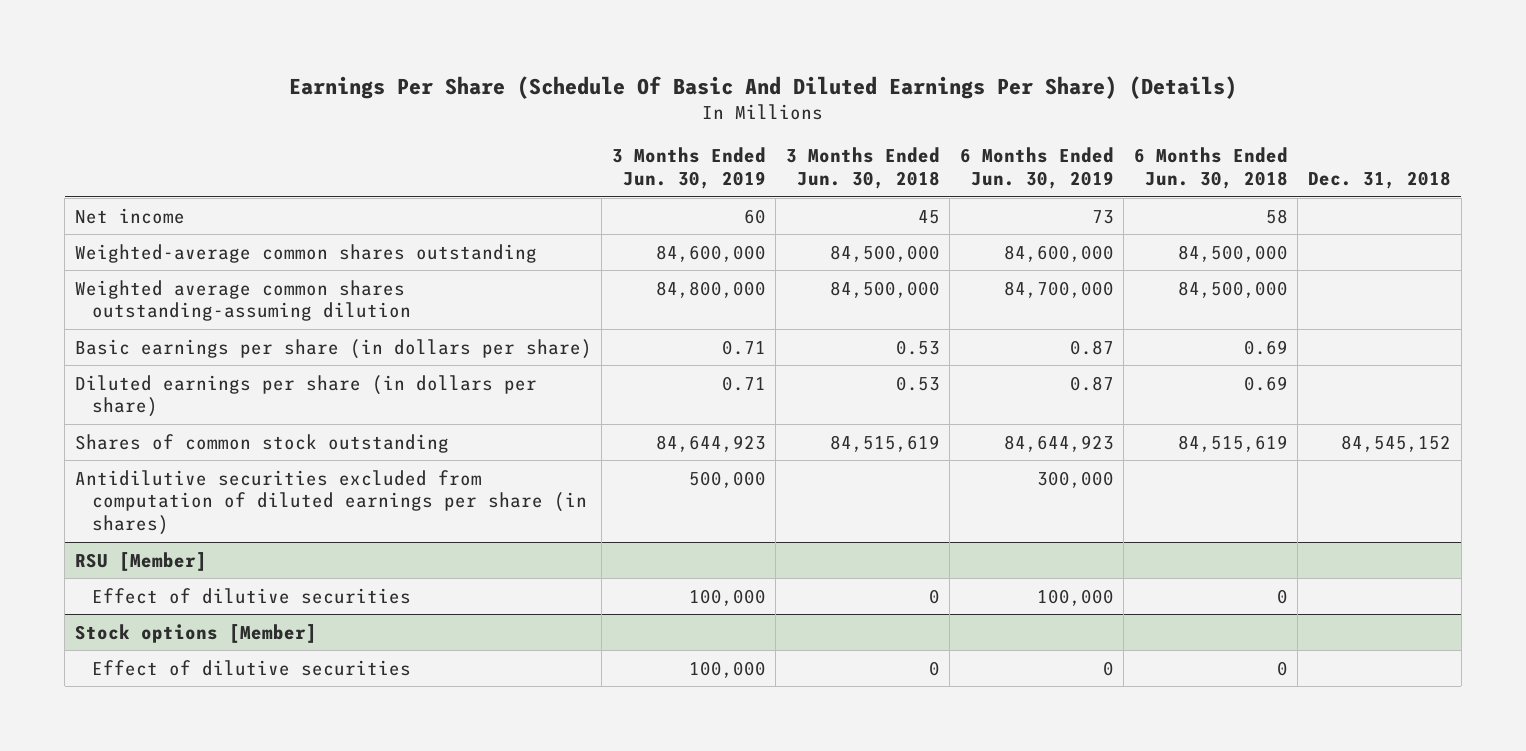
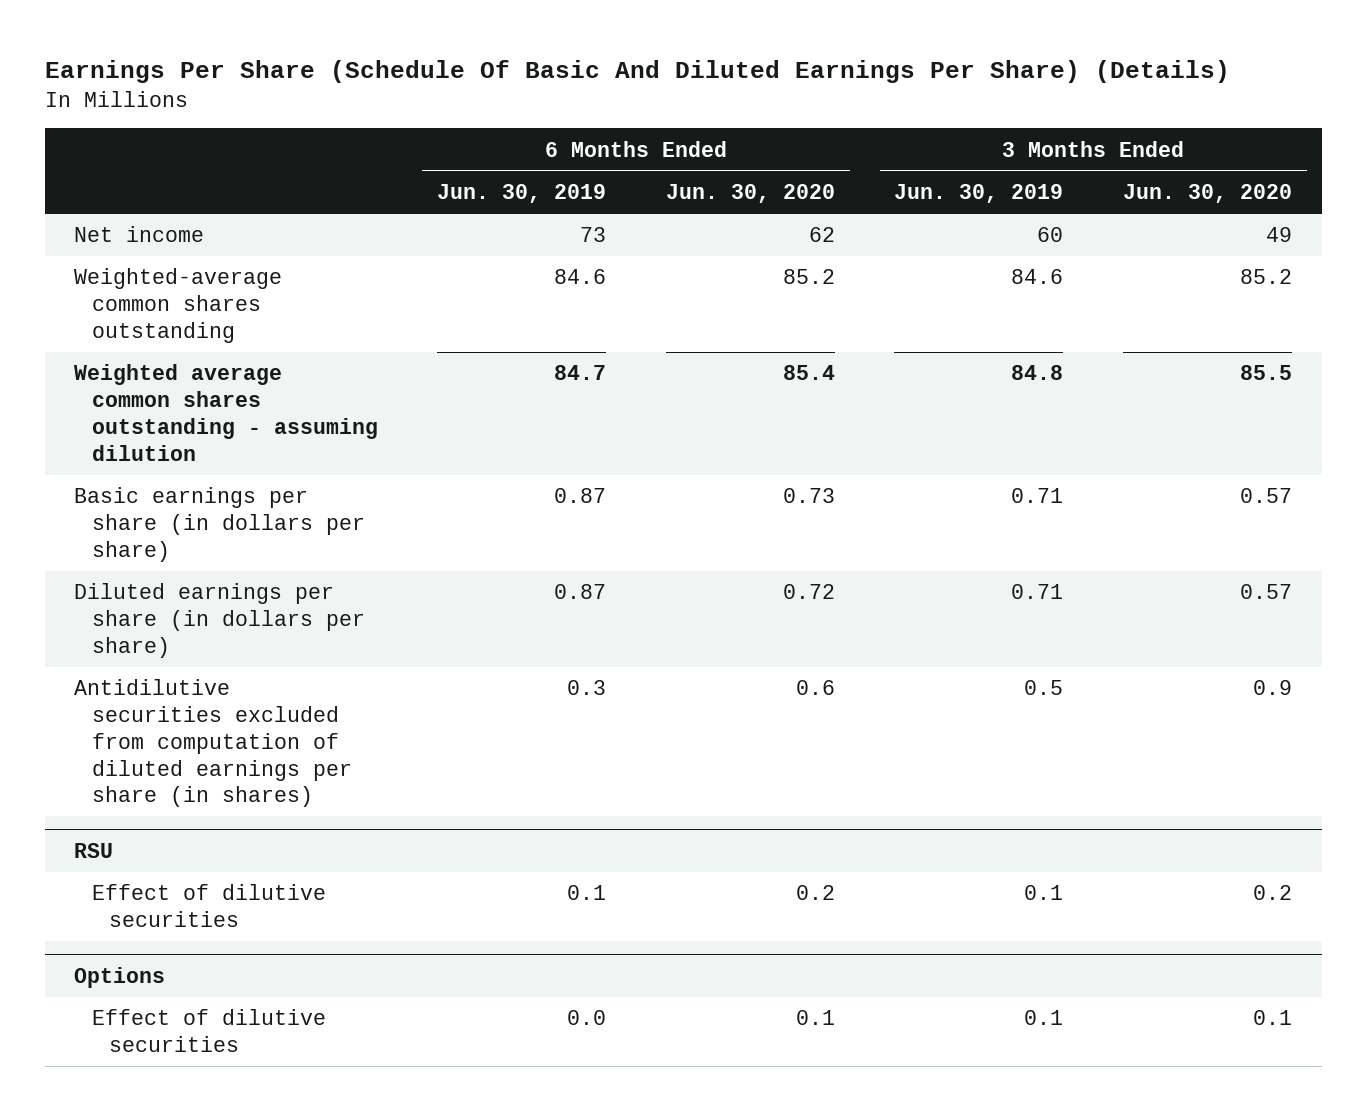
[785,147,940,190] 3 Months Ended Jun. 30, 2018 -> none
[1133,147,1288,190] 6 Months Ended Jun. 30, 2018 -> none
[1308,171,1452,190] Dec. 31, 2018 -> none
none -> [665,184,835,204] Jun. 30, 2020
none -> [1122,184,1292,204] Jun. 30, 2020
[655,244,766,262] 84,600,000 -> [1011,269,1064,285] 84.6
[1003,244,1114,262] 84,600,000 -> [554,269,607,285] 84.6
[74,279,411,322] Weighted average common shares outstanding-assuming dilution -> [74,364,378,461] Weighted average common shares outstanding - assuming dilution
[655,280,766,298] 84,800,000 -> [1011,365,1064,381] 84.8
[1003,280,1114,298] 84,700,000 -> [554,365,607,381] 84.7
[74,433,449,453] Shares of common stock outstanding -> none
[688,470,766,488] 500,000 -> [1024,680,1064,696] 0.5
[1036,470,1114,488] 300,000 -> [567,680,607,696] 0.3
[74,551,207,571] RSU [Member] -> [74,842,114,858] RSU
[688,588,766,606] 100,000 -> [1024,885,1064,901] 0.1
[1036,588,1114,606] 100,000 -> [567,885,607,901] 0.1
[74,623,317,643] Stock options [Member] -> [74,966,166,988] Options
[688,660,766,678] 100,000 -> [1024,1010,1064,1026] 0.1
[1102,660,1114,676] 0 -> [567,1010,607,1026] 0.0

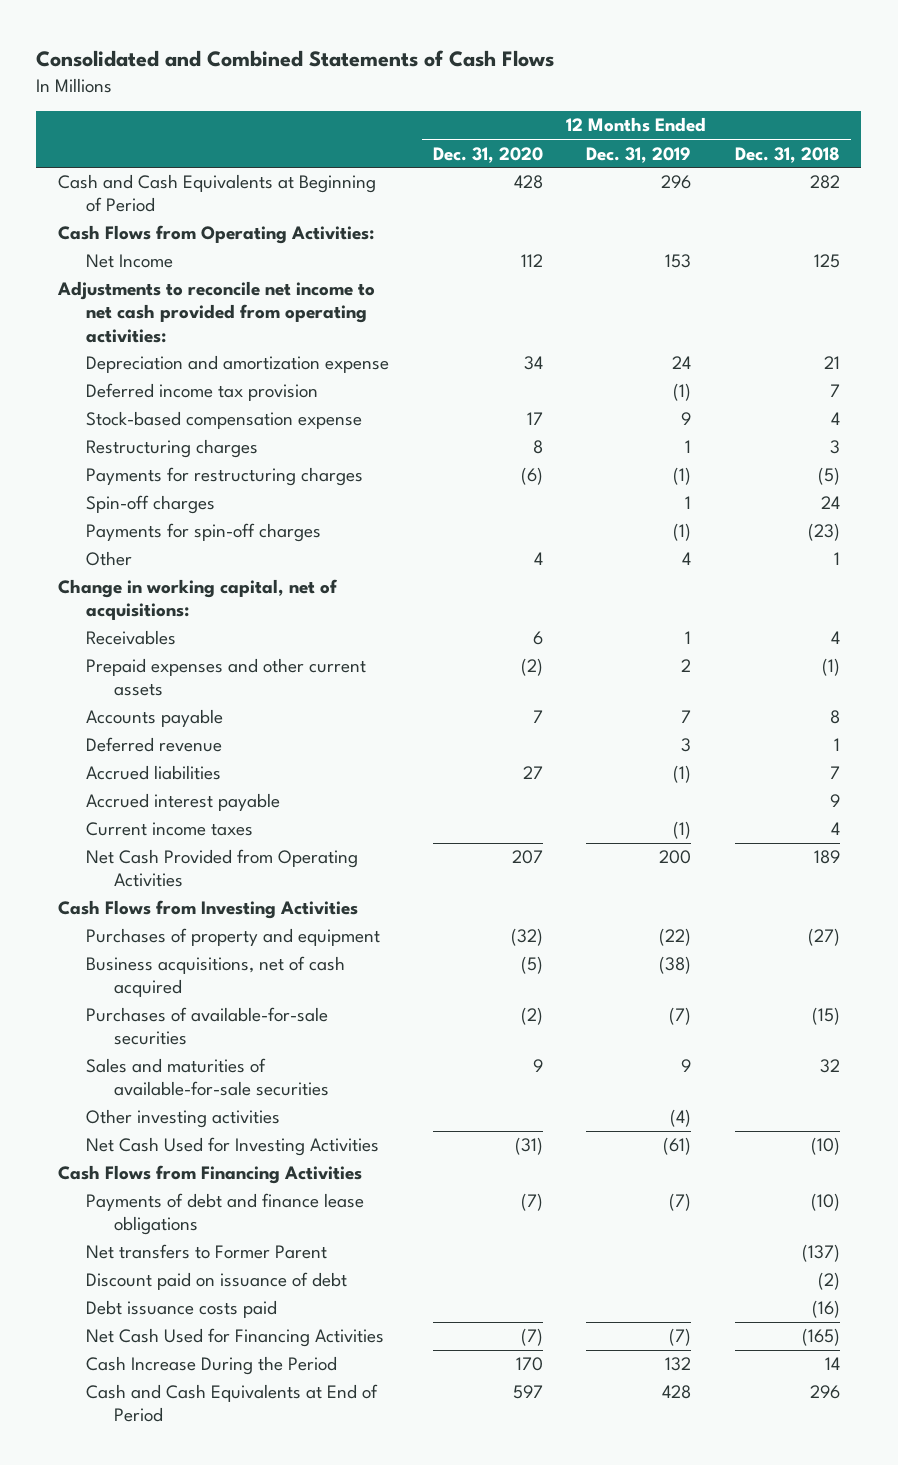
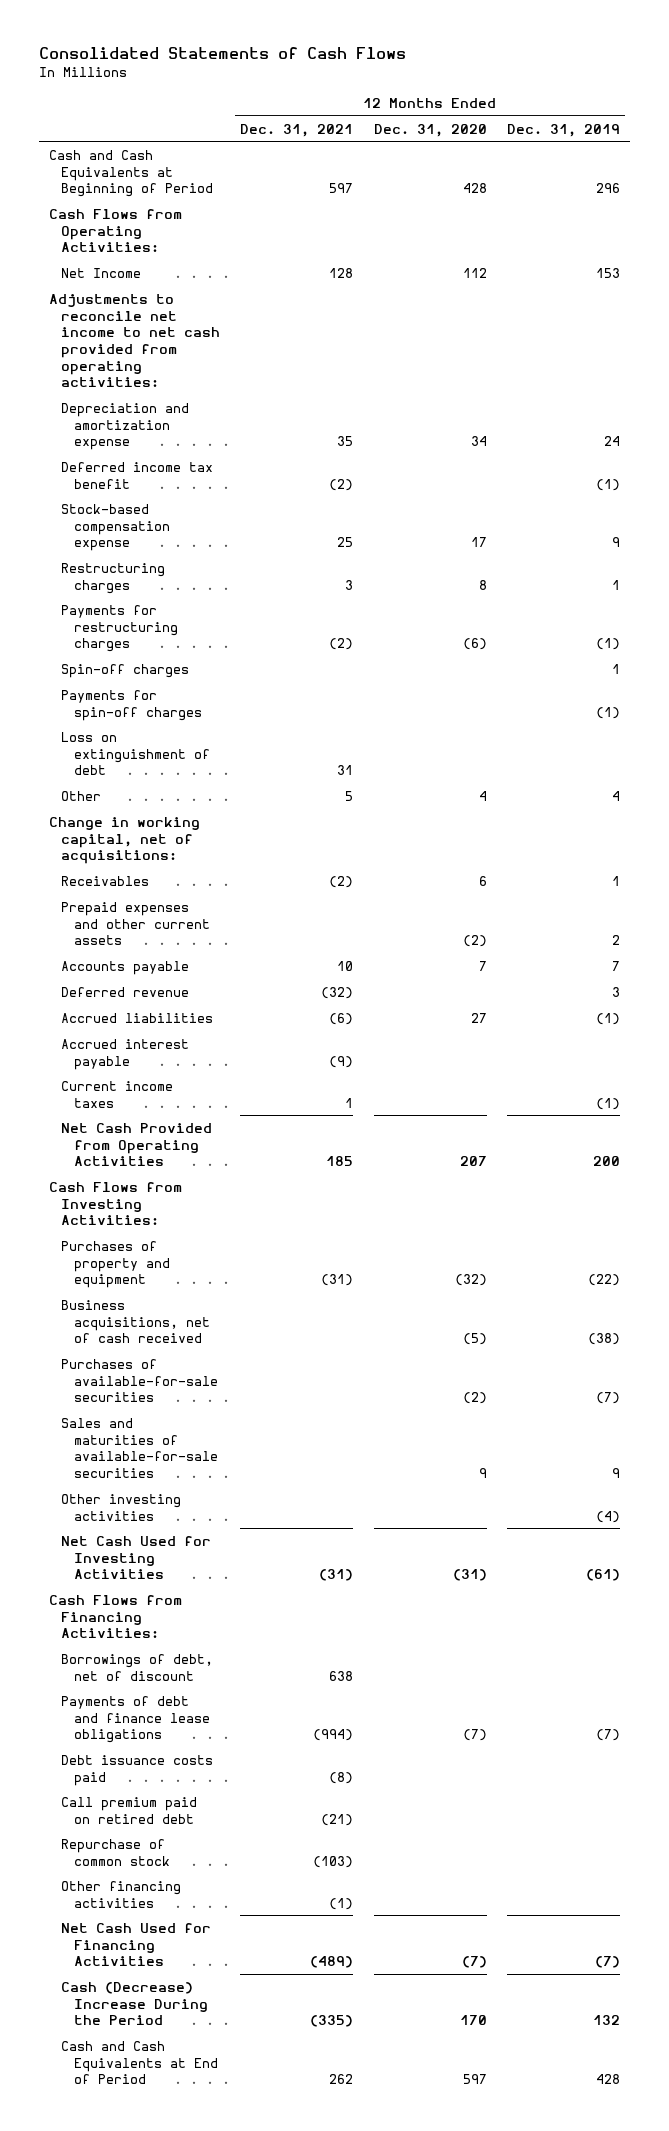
[36,50,555,68] Consolidated and Combined Statements of Cash Flows -> [38,47,406,60] Consolidated Statements of Cash Flows
[734,146,840,163] Dec. 31, 2018 -> none
none -> [240,123,354,137] Dec. 31, 2021
[86,383,319,402] Deferred income tax provision -> [61,461,214,489] Deferred income tax benefit
none -> [61,731,210,776] Loss on extinguishment of debt
[57,900,358,920] Cash Flows from Investing Activities -> [48,1181,182,1226] Cash Flows from Investing Activities:
[86,956,346,998] Business acquisitions, net of cash acquired -> [61,1299,210,1344] Business acquisitions, net of cash received
[57,1165,362,1185] Cash Flows from Financing Activities -> [48,1594,182,1639] Cash Flows from Financing Activities:
none -> [61,1653,214,1681] Borrowings of debt, net of discount
[86,1244,328,1260] Net transfers to Former Parent -> none
[86,1272,348,1291] Discount paid on issuance of debt -> none
none -> [61,1796,198,1824] Call premium paid on retired debt
none -> [61,1838,170,1866] Repurchase of common stock
none -> [61,1880,182,1908] Other financing activities
[86,1356,338,1376] Cash Increase During the Period -> [61,1981,208,2026] Cash (Decrease) Increase During the Period

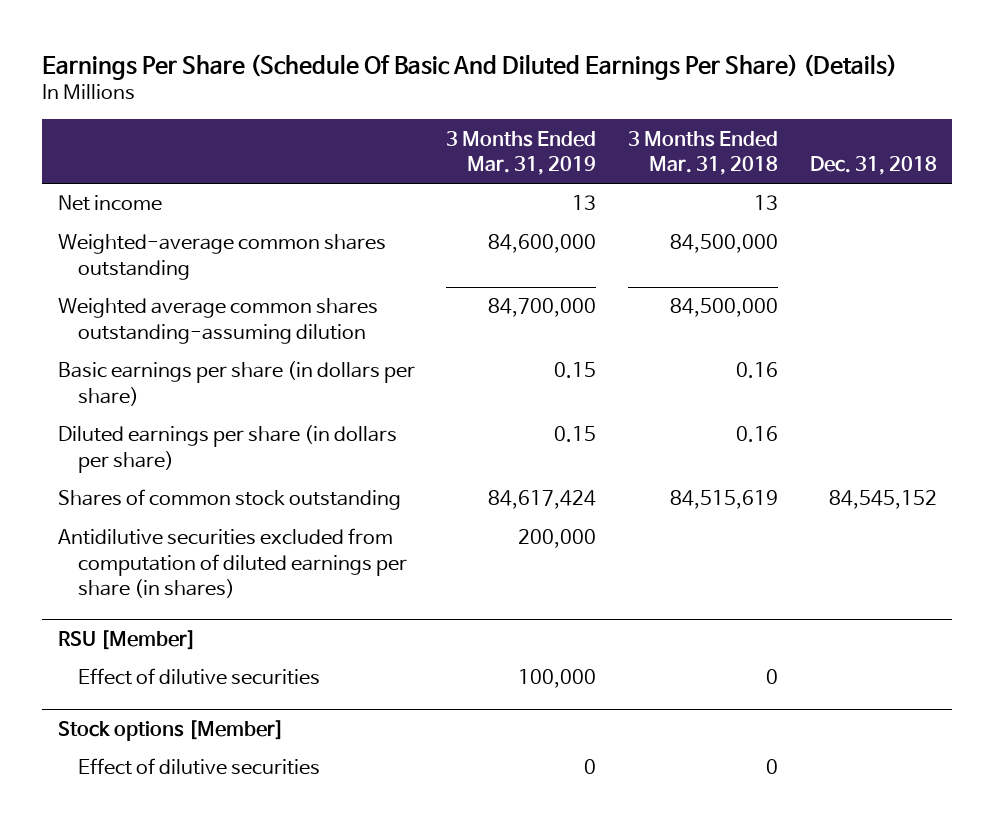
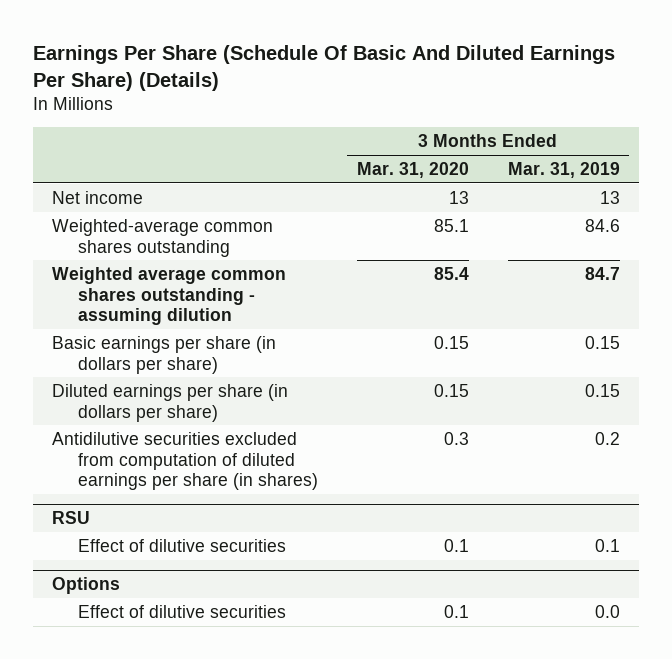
[627,130,778,176] 3 Months Ended Mar. 31, 2018 -> none
[809,156,937,176] Dec. 31, 2018 -> none
none -> [356,161,469,178] Mar. 31, 2020
[488,234,597,254] 84,600,000 -> [584,218,620,232] 84.6
[57,298,378,344] Weighted average common shares outstanding-assuming dilution -> [52,266,287,326] Weighted average common shares outstanding - assuming dilution
[488,298,597,318] 84,700,000 -> [584,266,620,280] 84.7
[57,489,401,511] Shares of common stock outstanding -> none
[518,529,597,549] 200,000 -> [594,431,620,445] 0.2
[57,630,196,651] RSU [Member] -> [52,511,91,525] RSU
[518,669,597,689] 100,000 -> [594,538,620,552] 0.1
[57,720,284,742] Stock options [Member] -> [52,577,121,595] Options
[584,759,597,775] 0 -> [594,604,620,618] 0.0

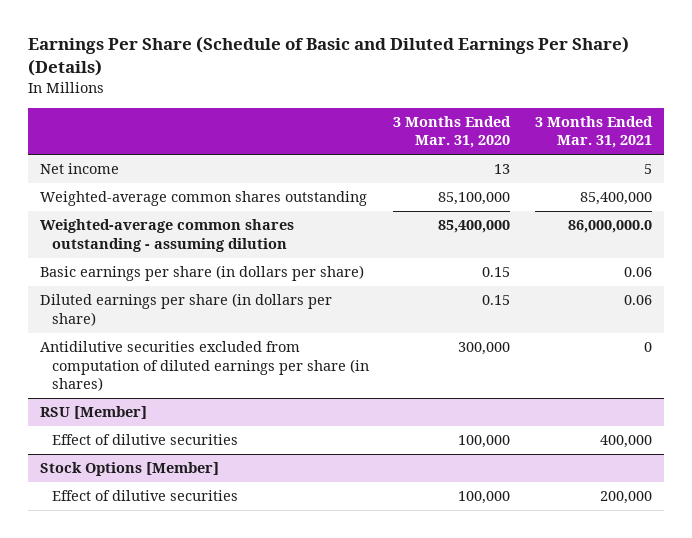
[32,44,615,91] Earnings Per Share (Schedule Of Basic And Diluted Earnings Per Share) (Details) -> [27,36,629,77] Earnings Per Share (Schedule of Basic and Diluted Earnings Per Share) (Details)
[507,161,620,178] Mar. 31, 2019 -> none
none -> [534,115,653,149] 3 Months Ended Mar. 31, 2021
[433,218,469,232] 85.1 -> [438,192,511,206] 85,100,000
[52,266,287,326] Weighted average common shares outstanding - assuming dilution -> [39,219,294,252] Weighted-average common shares outstanding - assuming dilution
[433,266,469,280] 85.4 -> [438,220,511,234] 85,400,000
[443,431,469,445] 0.3 -> [458,342,511,356] 300,000
[52,511,91,525] RSU -> [39,406,147,420] RSU [Member]
[443,538,469,552] 0.1 -> [458,435,511,449] 100,000
[52,577,121,595] Options -> [39,462,219,477] Stock Options [Member]
[443,604,469,618] 0.1 -> [458,491,511,505] 100,000

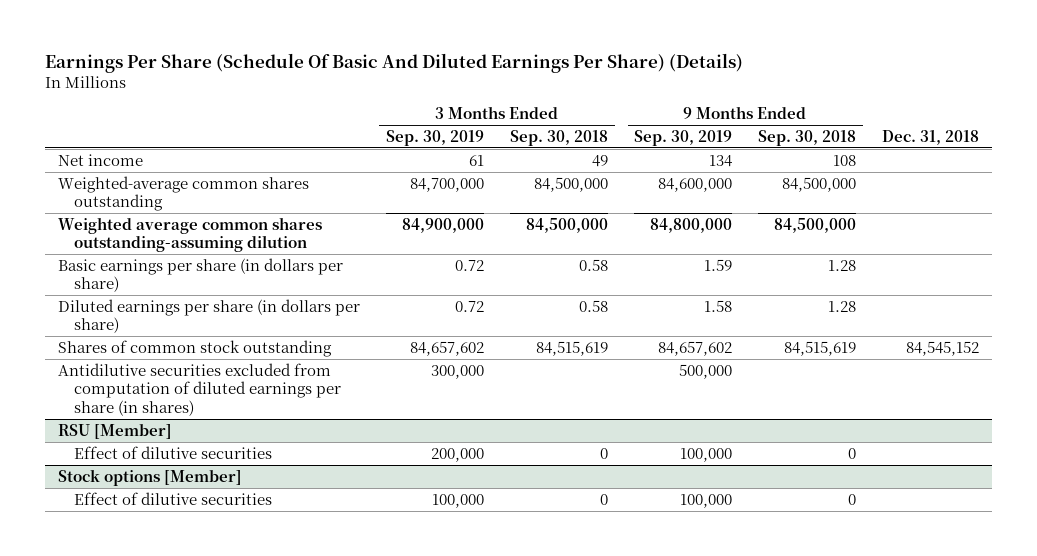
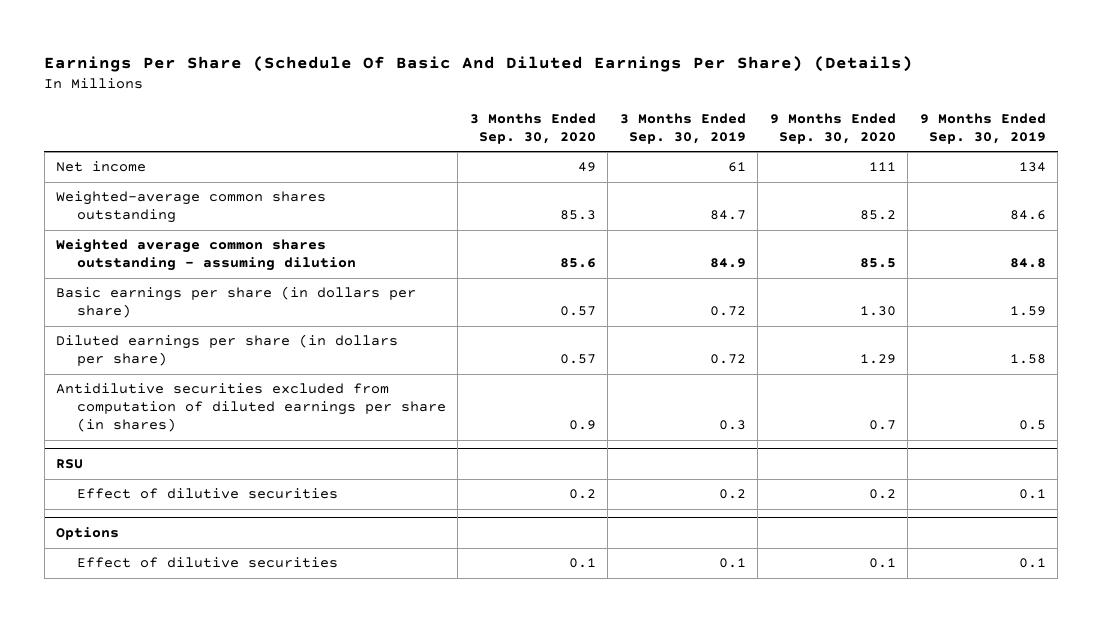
[510,129,609,146] Sep. 30, 2018 -> none
[758,129,857,146] Sep. 30, 2018 -> none
[882,129,980,145] Dec. 31, 2018 -> none
none -> [469,112,596,144] 3 Months Ended Sep. 30, 2020
none -> [769,112,896,144] 9 Months Ended Sep. 30, 2020
[409,177,484,192] 84,700,000 -> [709,210,746,221] 84.7
[658,177,733,192] 84,600,000 -> [1009,210,1046,221] 84.6
[57,216,322,253] Weighted average common shares outstanding-assuming dilution -> [56,239,356,272] Weighted average common shares outstanding - assuming dilution
[401,217,484,233] 84,900,000 -> [709,258,746,269] 84.9
[650,217,733,233] 84,800,000 -> [1009,258,1046,269] 84.8
[57,339,332,357] Shares of common stock outstanding -> none
[430,364,484,379] 300,000 -> [718,420,746,431] 0.3
[679,363,733,379] 500,000 -> [1018,420,1046,431] 0.5
[57,423,172,439] RSU [Member] -> [56,459,84,470] RSU
[430,447,484,462] 200,000 -> [718,489,746,500] 0.2
[680,447,733,462] 100,000 -> [1018,489,1046,500] 0.1
[57,468,242,486] Stock options [Member] -> [56,527,120,541] Options
[431,493,484,508] 100,000 -> [718,558,746,569] 0.1
[680,493,733,508] 100,000 -> [1018,558,1046,569] 0.1

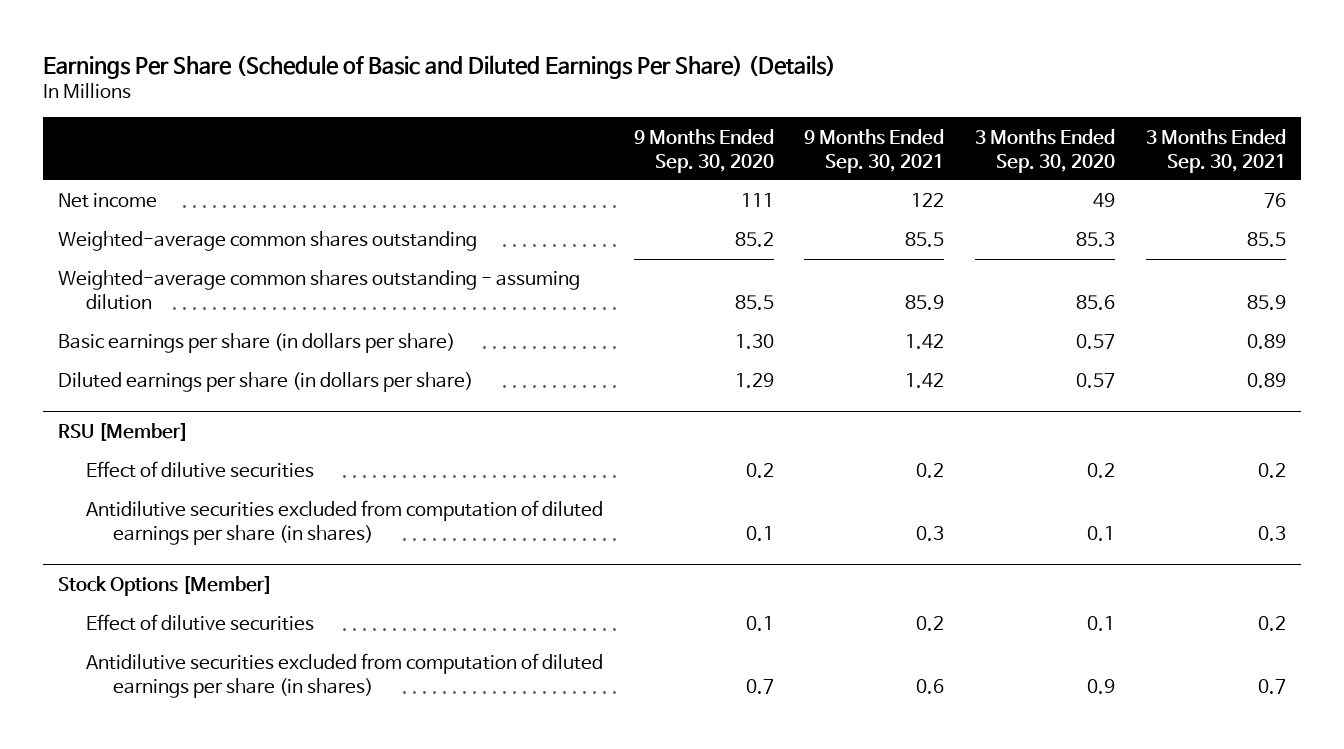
[44,55,914,72] Earnings Per Share (Schedule Of Basic And Diluted Earnings Per Share) (Details) -> [42,54,836,79] Earnings Per Share (Schedule of Basic and Diluted Earnings Per Share) (Details)
[619,112,746,144] 3 Months Ended Sep. 30, 2019 -> none
[919,112,1046,144] 9 Months Ended Sep. 30, 2019 -> none
none -> [804,128,945,173] 9 Months Ended Sep. 30, 2021
none -> [1145,128,1286,173] 3 Months Ended Sep. 30, 2021
[56,239,356,272] Weighted average common shares outstanding - assuming dilution -> [58,270,581,311] Weighted-average common shares outstanding - assuming dilution
[56,383,446,433] Antidilutive securities excluded from computation of diluted earnings per share (in shares) -> none
[56,459,84,470] RSU -> [58,422,189,442] RSU [Member]
none -> [85,500,603,546] Antidilutive securities excluded from computation of diluted earnings per share (in shares)
[56,527,120,541] Options -> [58,575,273,597] Stock Options [Member]
none -> [85,653,603,699] Antidilutive securities excluded from computation of diluted earnings per share (in shares)

